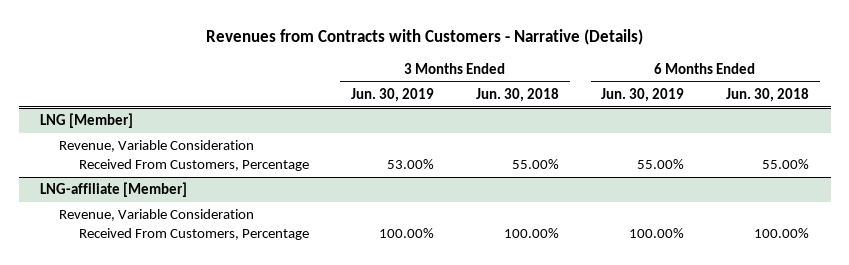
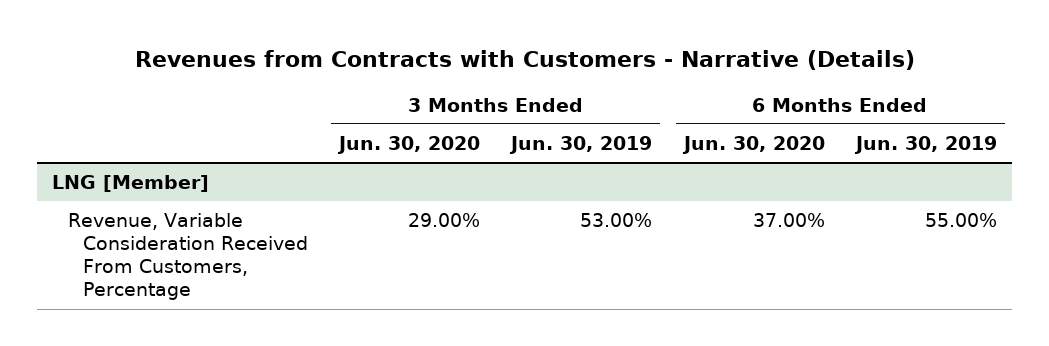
[476,88,560,103] Jun. 30, 2018 -> none
[726,88,810,103] Jun. 30, 2018 -> none
none -> [337,136,481,155] Jun. 30, 2020
none -> [681,136,825,155] Jun. 30, 2020
[39,182,187,198] LNG-affiliate [Member] -> none
[59,209,309,241] Revenue, Variable Consideration Received From Customers, Percentage -> none

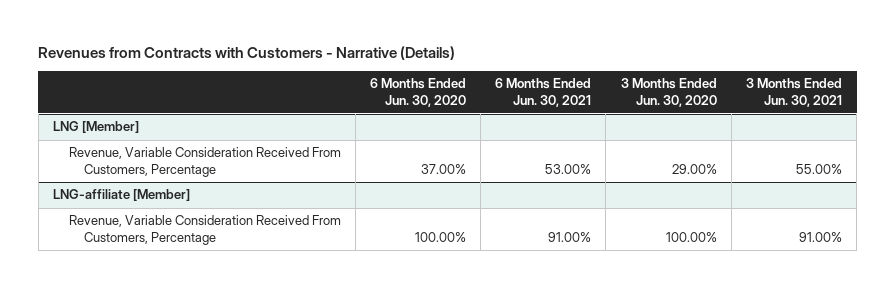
[509,136,653,155] Jun. 30, 2019 -> none
[853,136,997,155] Jun. 30, 2019 -> none
none -> [495,78,592,107] 6 Months Ended Jun. 30, 2021
none -> [745,78,842,107] 3 Months Ended Jun. 30, 2021
none -> [52,189,190,202] LNG-affiliate [Member]
none -> [68,215,341,246] Revenue, Variable Consideration Received From Customers, Percentage

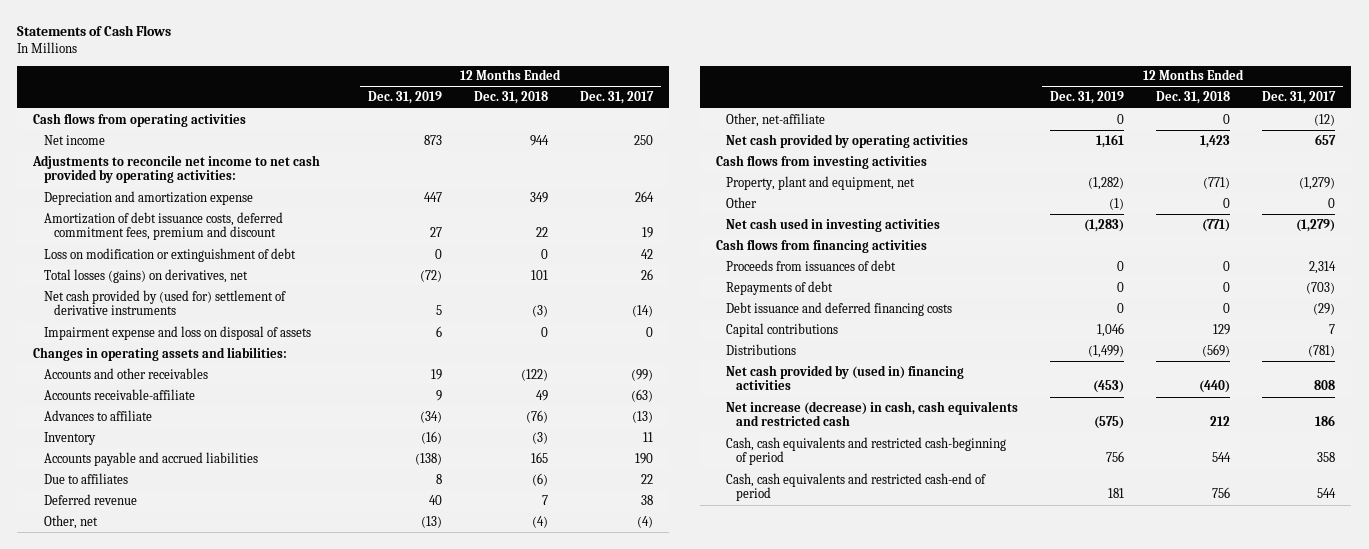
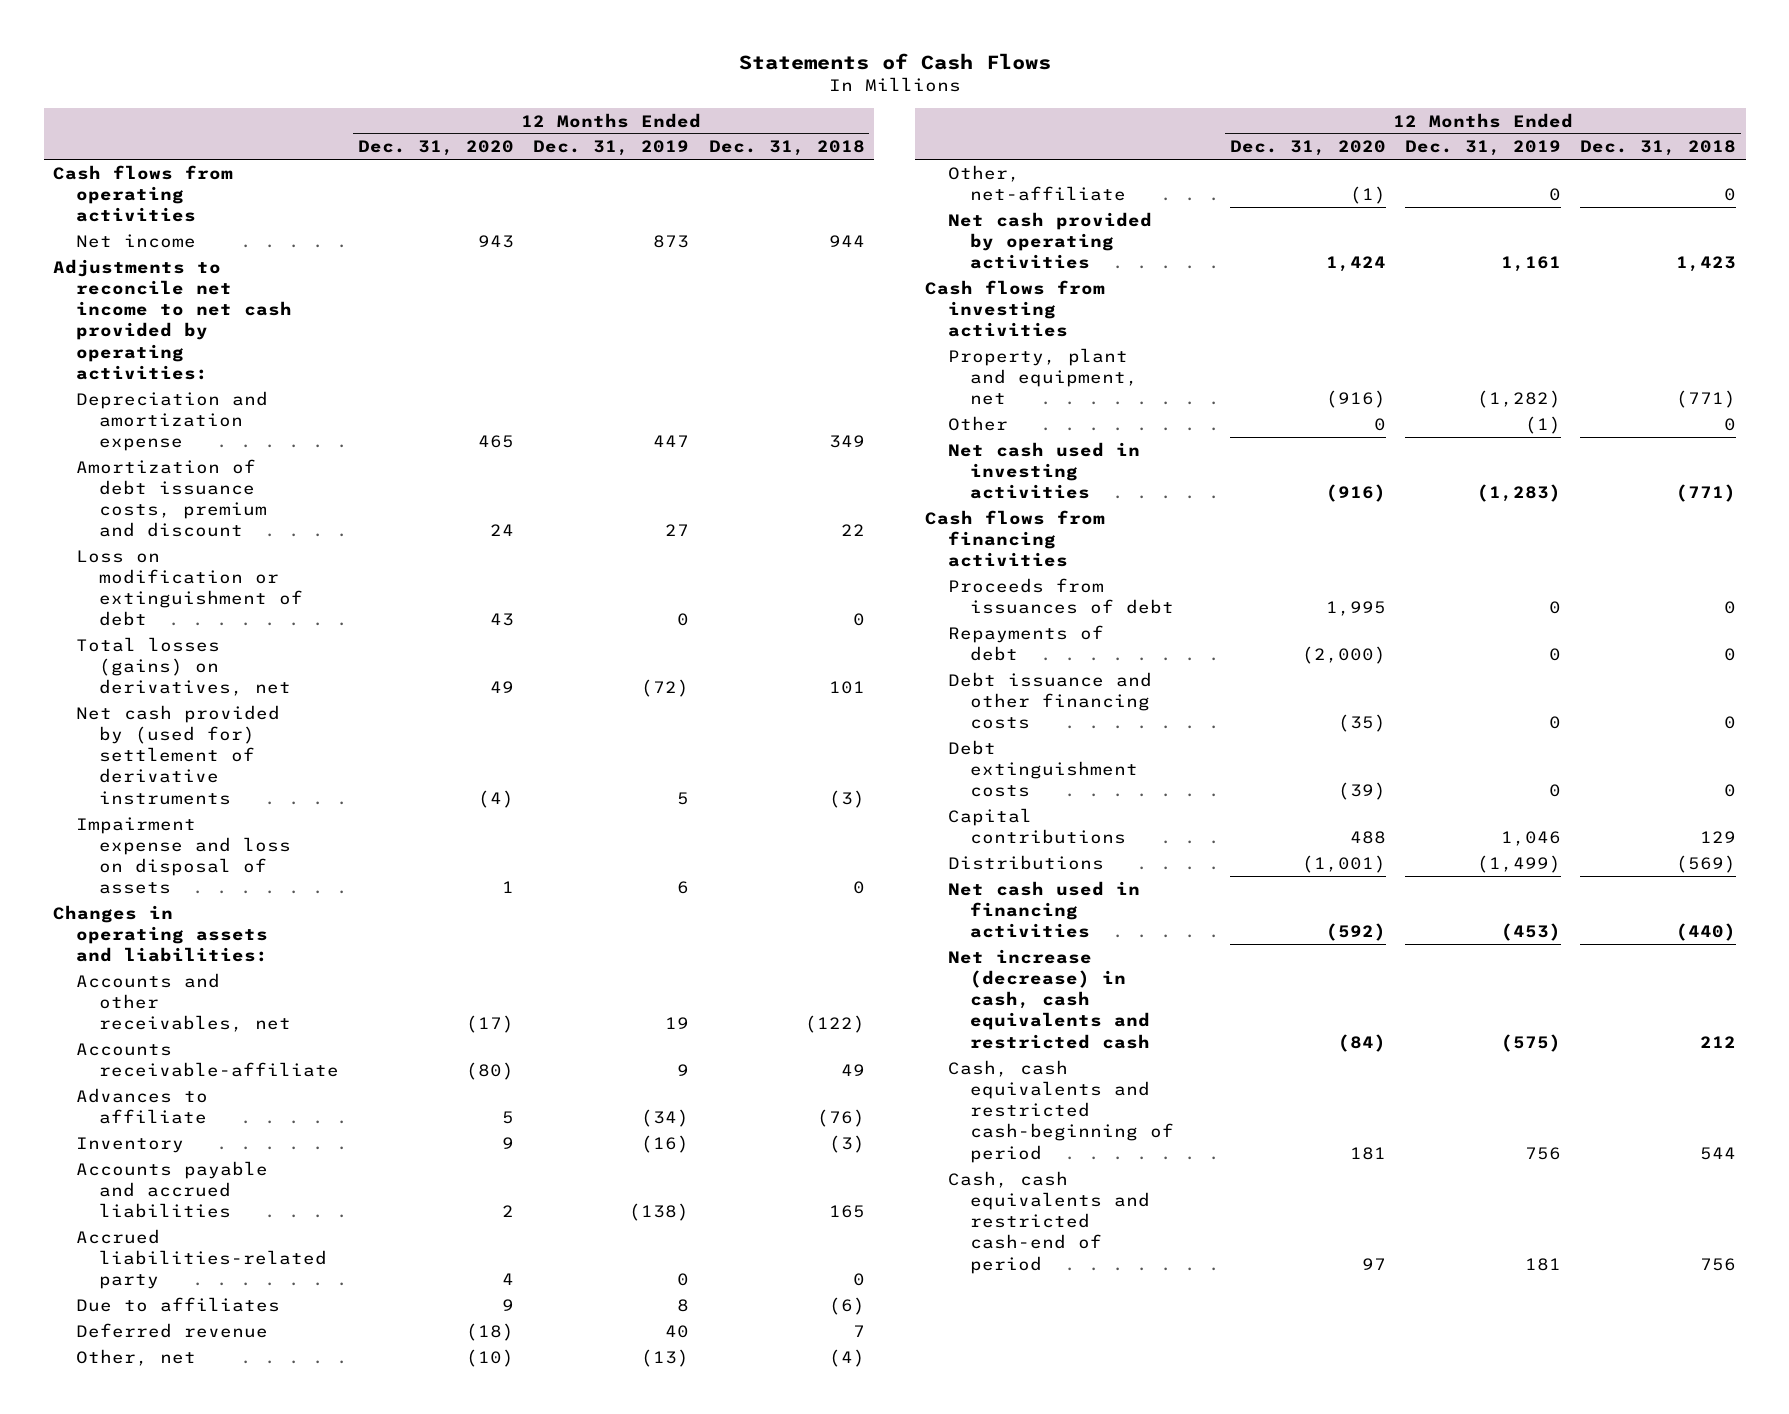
[579,91,654,105] Dec. 31, 2017 -> none
none -> [358,140,515,157] Dec. 31, 2020
[43,211,283,241] Amortization of debt issuance costs, deferred commitment fees, premium and discount -> [76,458,267,538] Amortization of debt issuance costs, premium and discount
[43,367,208,379] Accounts and other receivables -> [76,972,291,1033] Accounts and other receivables, net
none -> [76,1228,327,1290] Accrued liabilities-related party
[726,301,953,316] Debt issuance and deferred financing costs -> [947,671,1152,730] Debt issuance and other financing costs
none -> [947,739,1139,798] Debt extinguishment costs
[726,364,965,391] Net cash provided by (used in) financing activities -> [947,880,1140,939] Net cash used in financing activities

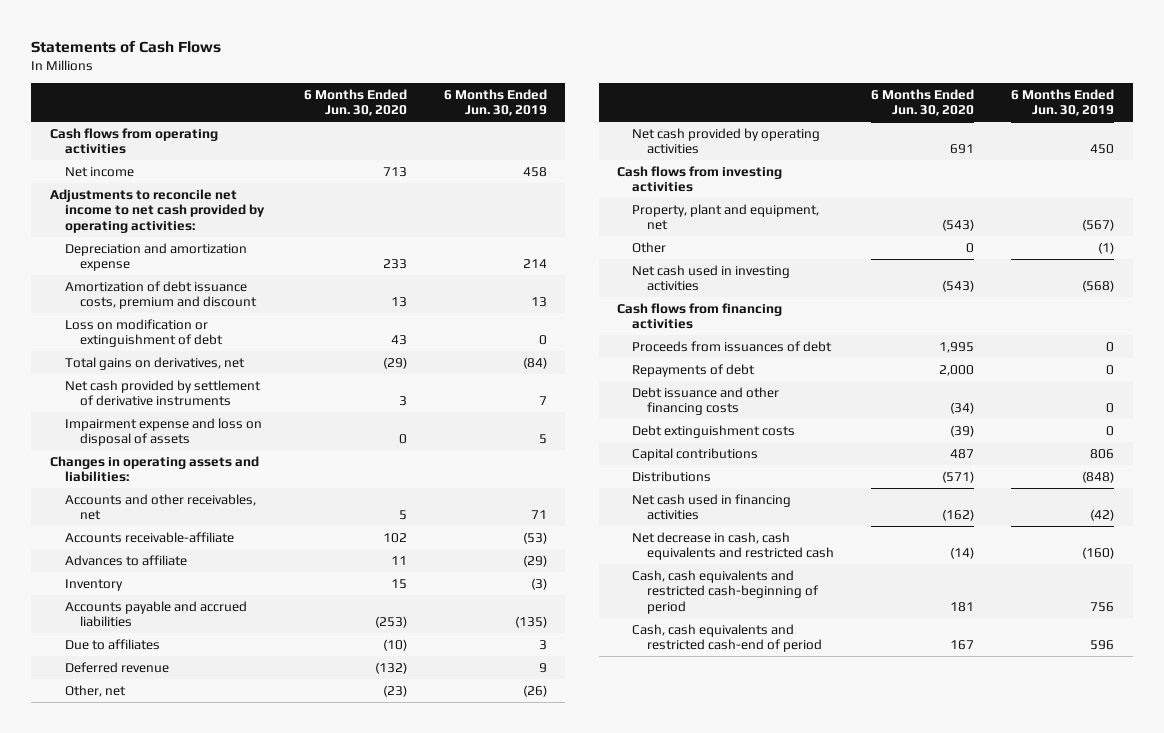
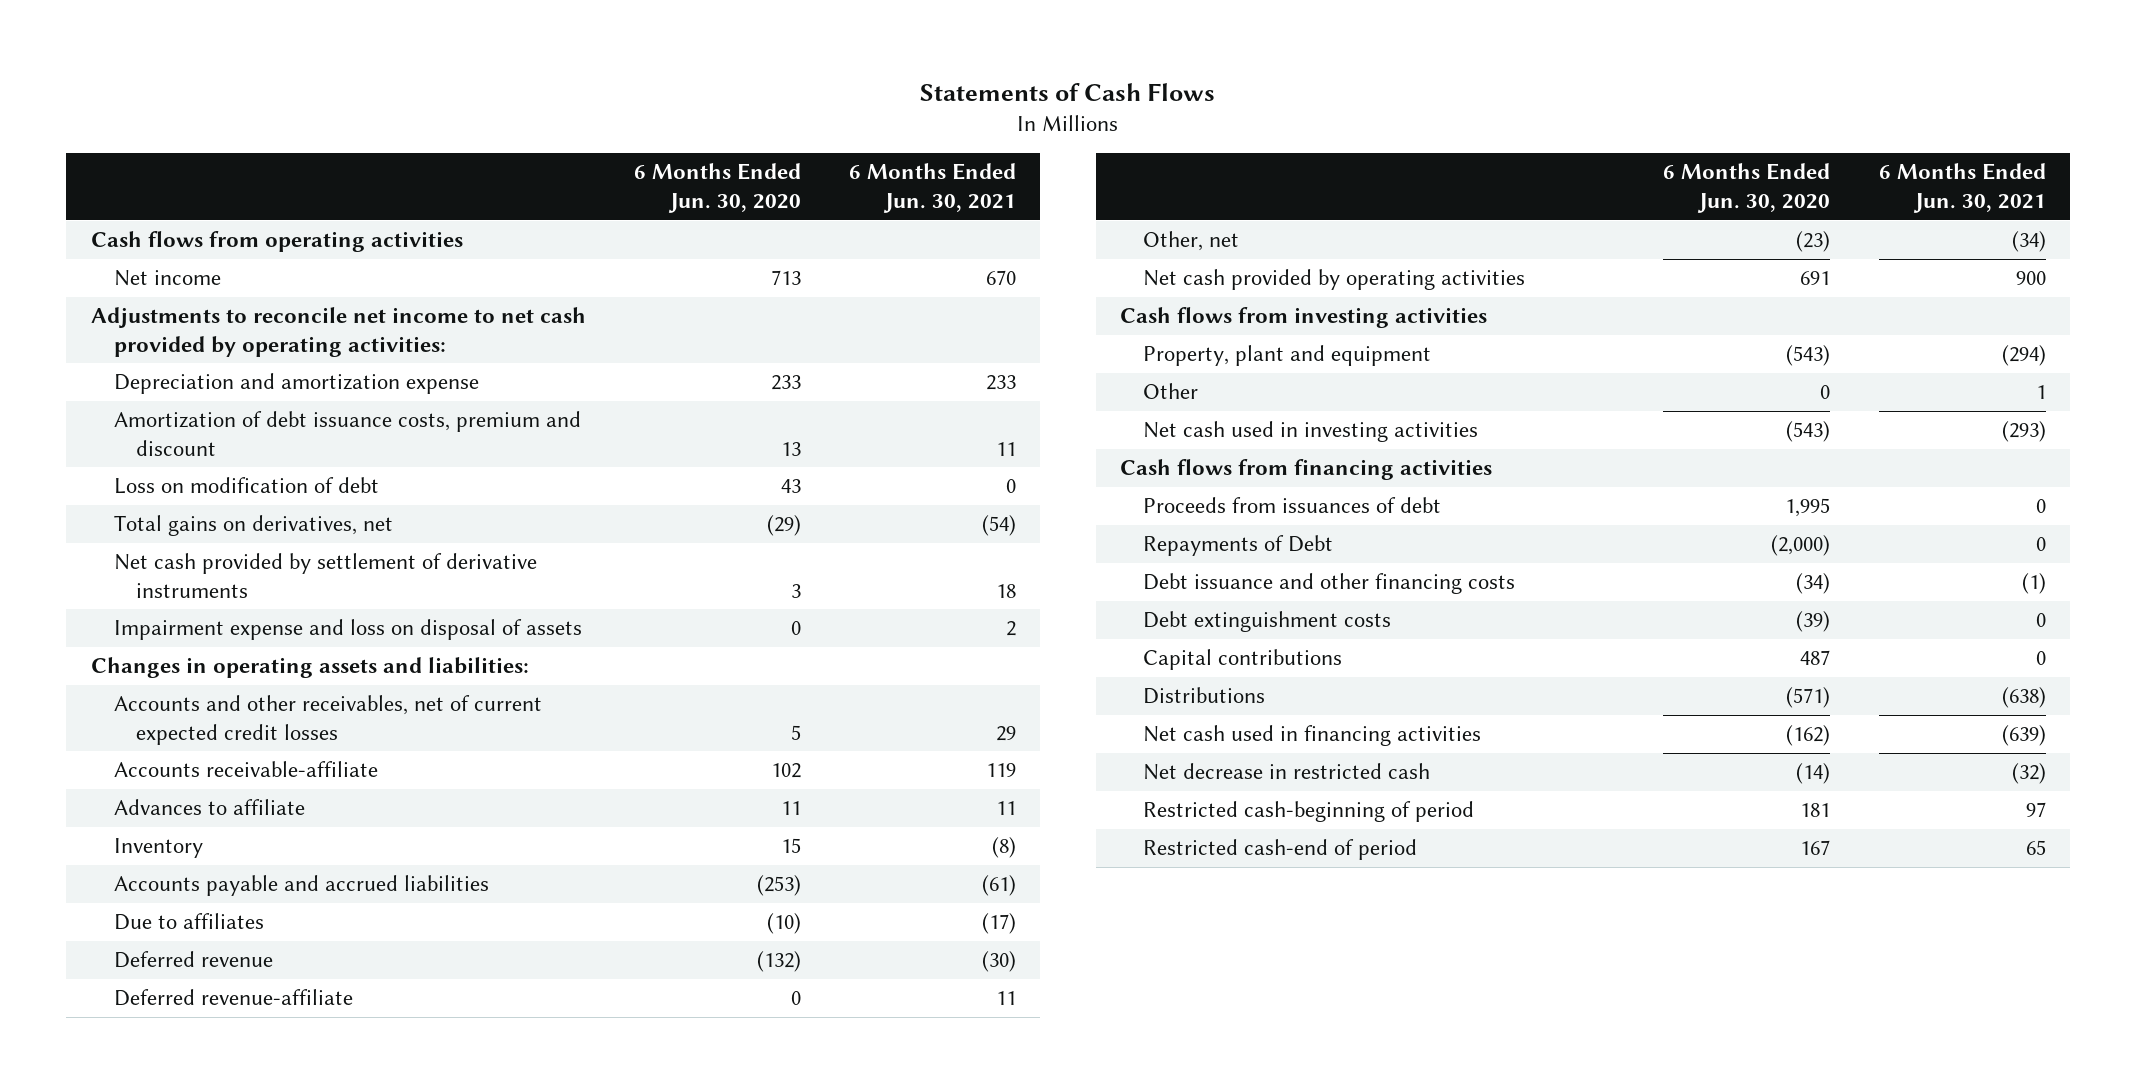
[443,88,547,117] 6 Months Ended Jun. 30, 2019 -> none
none -> [849,163,1017,214] 6 Months Ended Jun. 30, 2021
[64,318,223,348] Loss on modification or extinguishment of debt -> [113,477,379,495] Loss on modification of debt
[64,493,256,521] Accounts and other receivables, net -> [113,695,542,745] Accounts and other receivables, net of current expected credit losses
none -> [113,989,353,1007] Deferred revenue-affiliate
[632,203,820,231] Property, plant and equipment, net -> [1142,345,1431,367] Property, plant and equipment
[632,363,756,377] Repayments of debt -> [1142,535,1333,557] Repayments of Debt
[939,364,975,376] 2,000 -> [1771,535,1831,557] (2,000)
[632,531,835,561] Net decrease in cash, cash equivalents and restricted cash -> [1142,763,1430,781] Net decrease in restricted cash
[632,569,820,614] Cash, cash equivalents and restricted cash-beginning of period -> [1142,801,1474,823] Restricted cash-beginning of period
[632,623,823,653] Cash, cash equivalents and restricted cash-end of period -> [1142,839,1417,861] Restricted cash-end of period

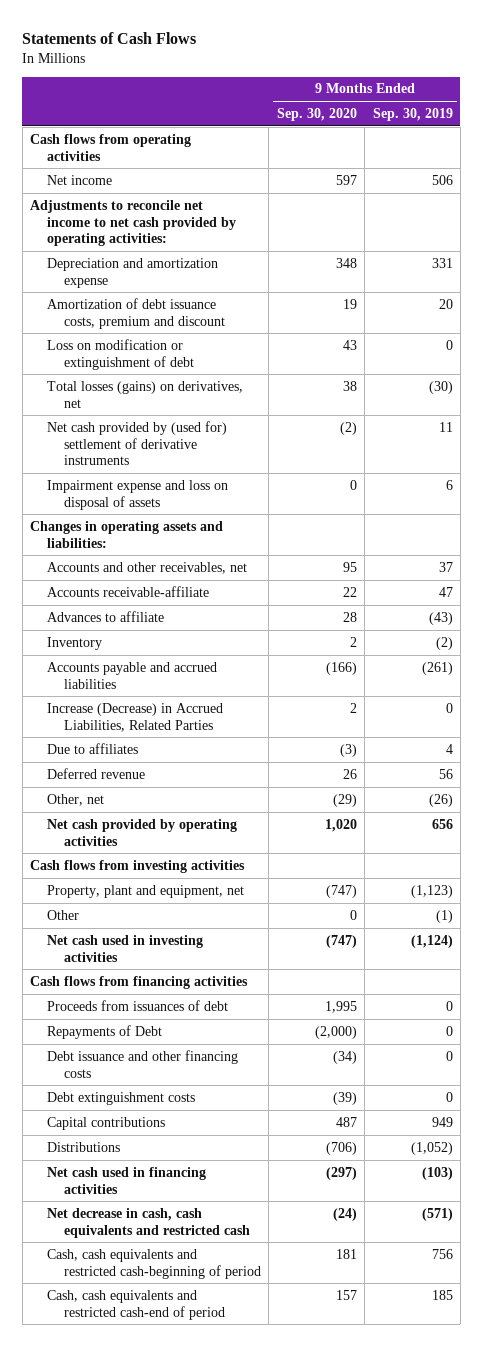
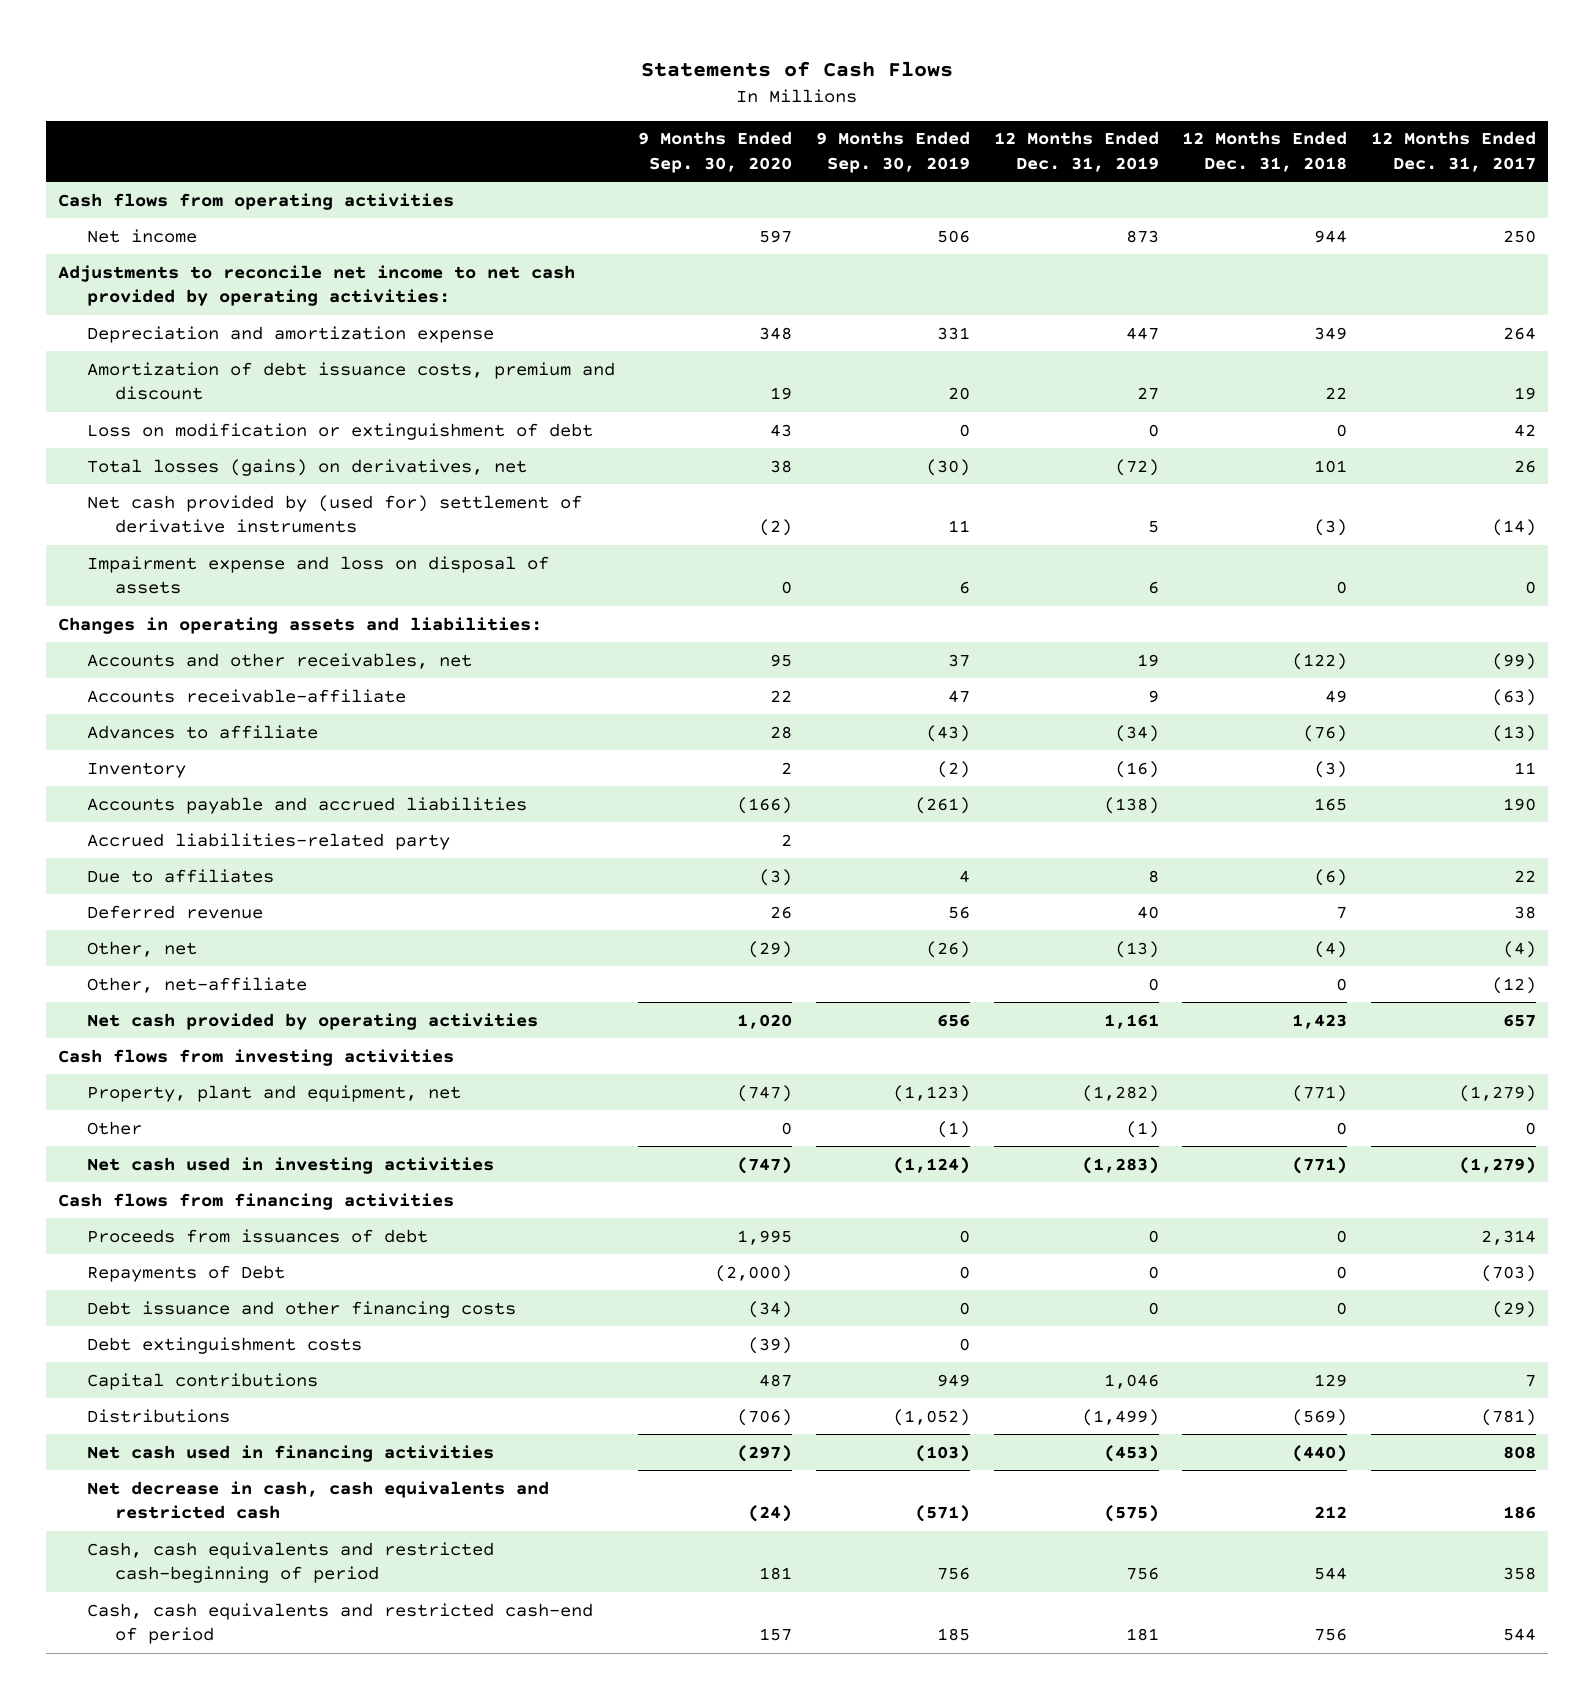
none -> [993,131,1159,172] 12 Months Ended Dec. 31, 2019
none -> [1182,131,1348,172] 12 Months Ended Dec. 31, 2018
none -> [1370,131,1536,172] 12 Months Ended Dec. 31, 2017
[47,702,224,732] Increase (Decrease) in Accrued Liabilities, Related Parties -> none
none -> [86,832,450,850] Accrued liabilities-related party
none -> [86,976,307,993] Other, net-affiliate

